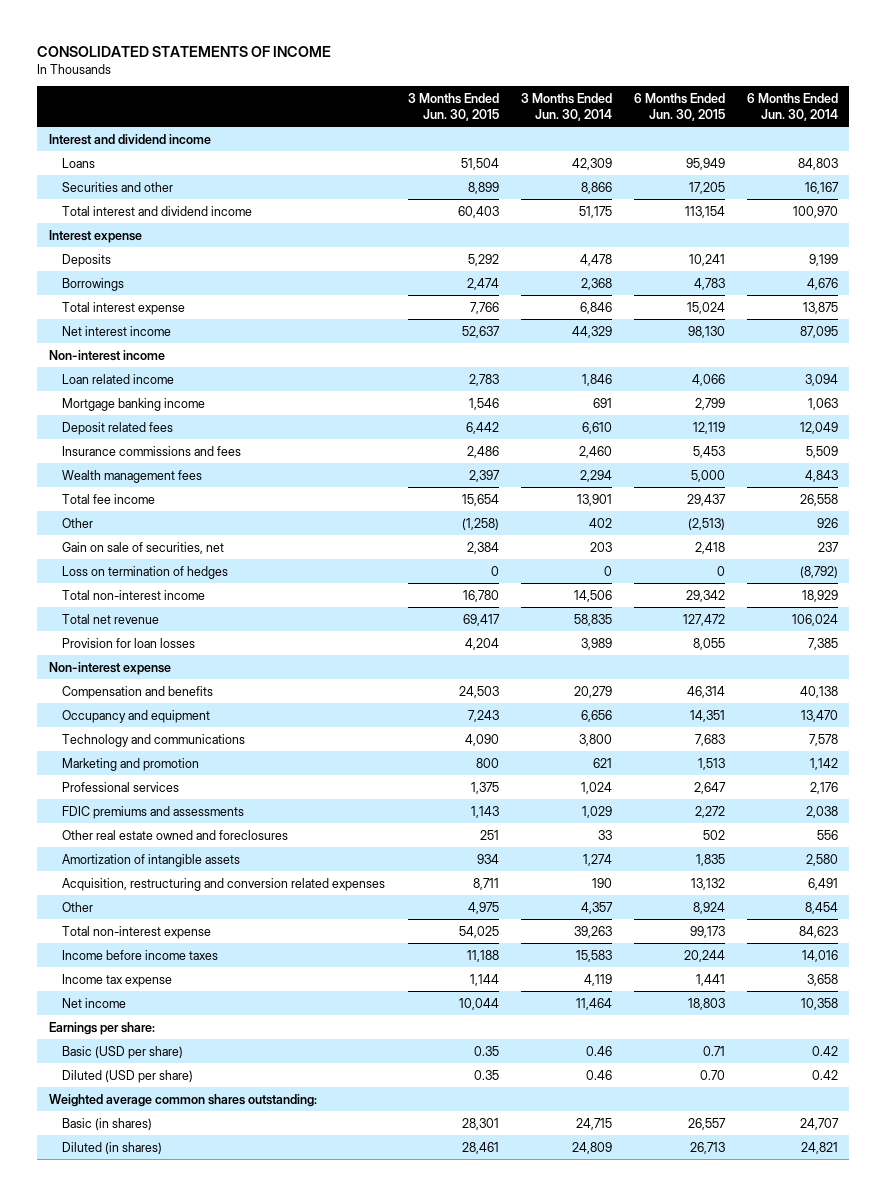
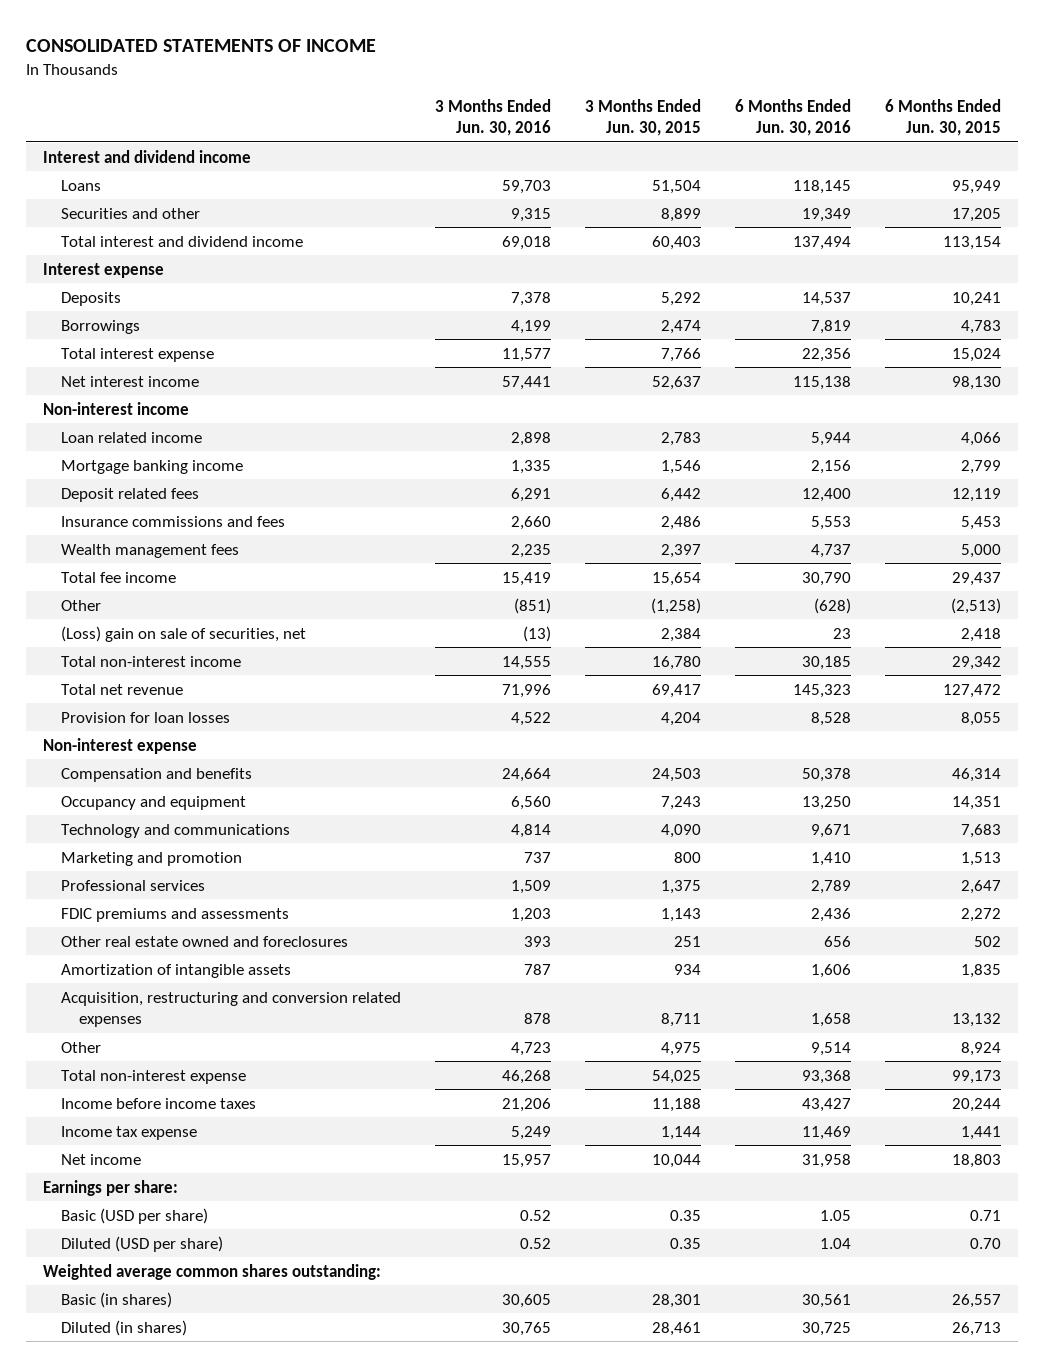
[520,93,612,121] 3 Months Ended Jun. 30, 2014 -> none
[747,93,839,121] 6 Months Ended Jun. 30, 2014 -> none
none -> [434,98,551,137] 3 Months Ended Jun. 30, 2016
none -> [735,98,852,137] 6 Months Ended Jun. 30, 2016
[62,565,229,579] Loss on termination of hedges -> none
[62,541,225,554] Gain on sale of securities, net -> [60,625,306,642] (Loss) gain on sale of securities, net

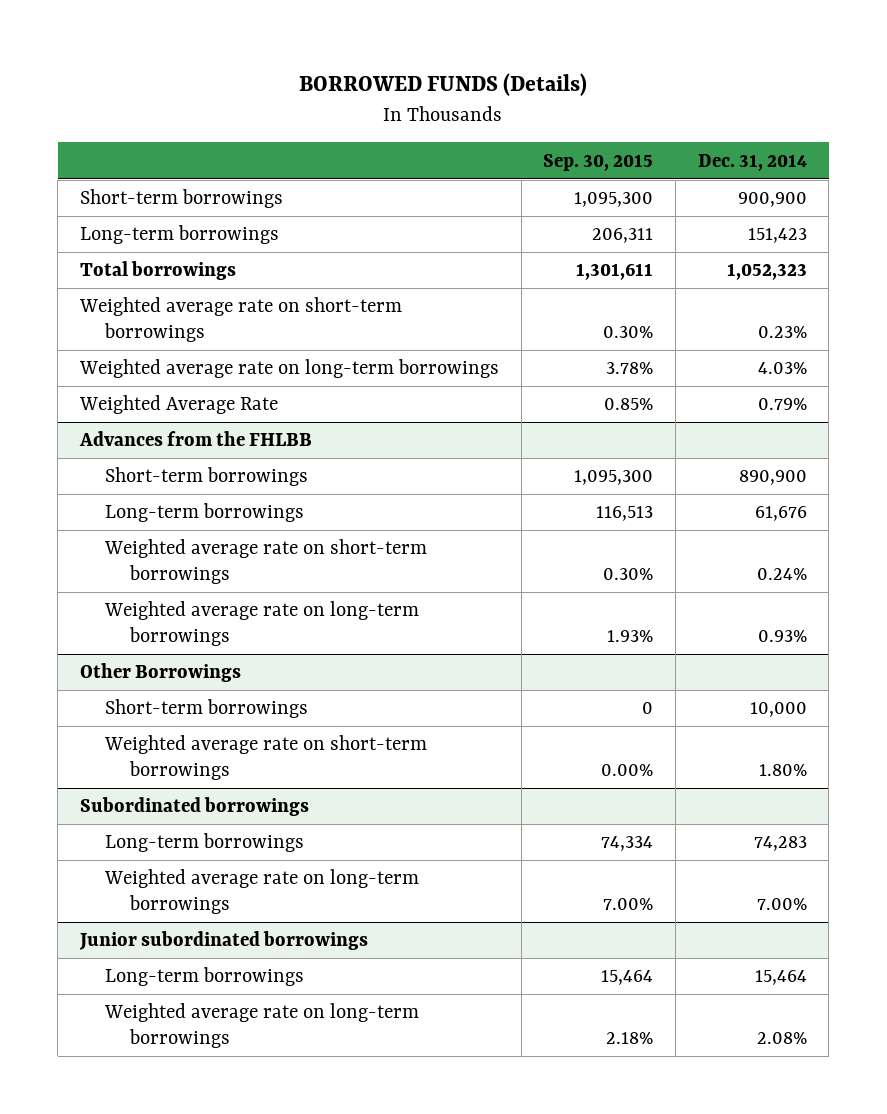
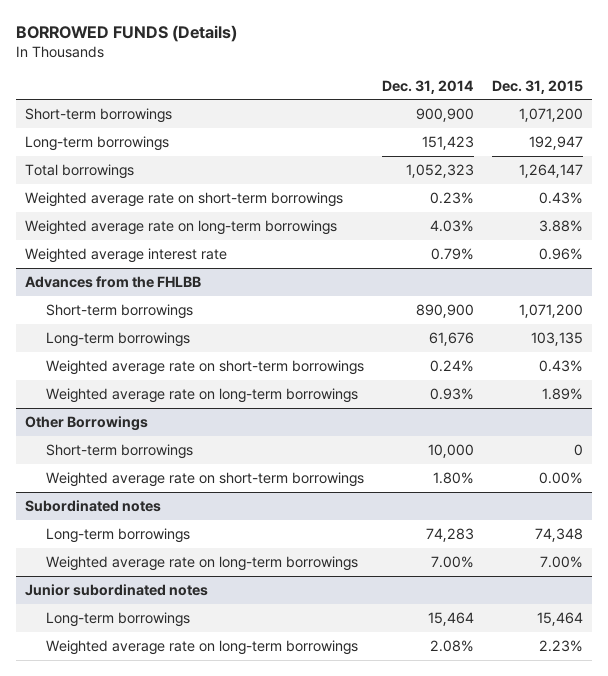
[543,153,654,171] Sep. 30, 2015 -> none
none -> [491,79,583,94] Dec. 31, 2015
[79,395,279,415] Weighted Average Rate -> [24,247,227,263] Weighted average interest rate
[80,797,310,817] Subordinated borrowings -> [24,499,161,512] Subordinated notes
[79,931,369,951] Junior subordinated borrowings -> [24,583,208,596] Junior subordinated notes

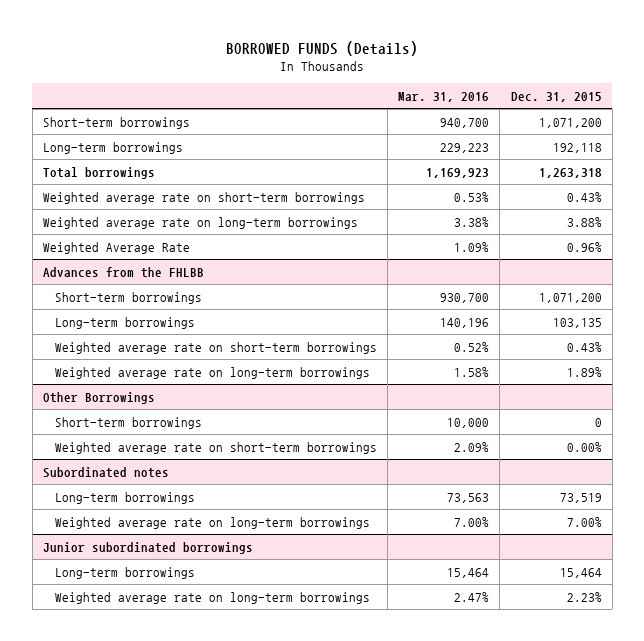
[381,79,474,94] Dec. 31, 2014 -> none
none -> [398,92,490,103] Mar. 31, 2016
[528,135,583,150] 192,947 -> [552,142,602,153] 192,118
[518,163,583,178] 1,264,147 -> [538,167,602,178] 1,263,318
[24,247,227,263] Weighted average interest rate -> [42,241,190,254] Weighted Average Rate
[534,527,583,542] 74,348 -> [559,492,602,503] 73,519
[24,583,208,596] Junior subordinated notes -> [42,541,253,554] Junior subordinated borrowings

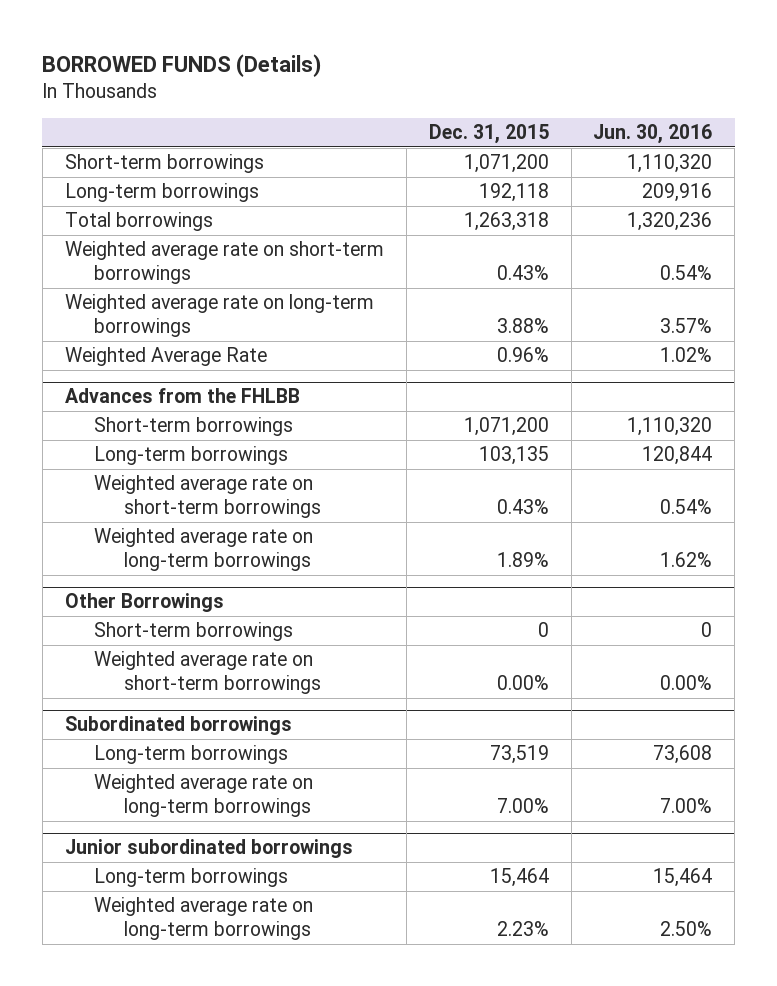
[398,92,490,103] Mar. 31, 2016 -> none
none -> [593,123,713,144] Jun. 30, 2016
[42,466,169,478] Subordinated notes -> [64,716,292,736] Subordinated borrowings

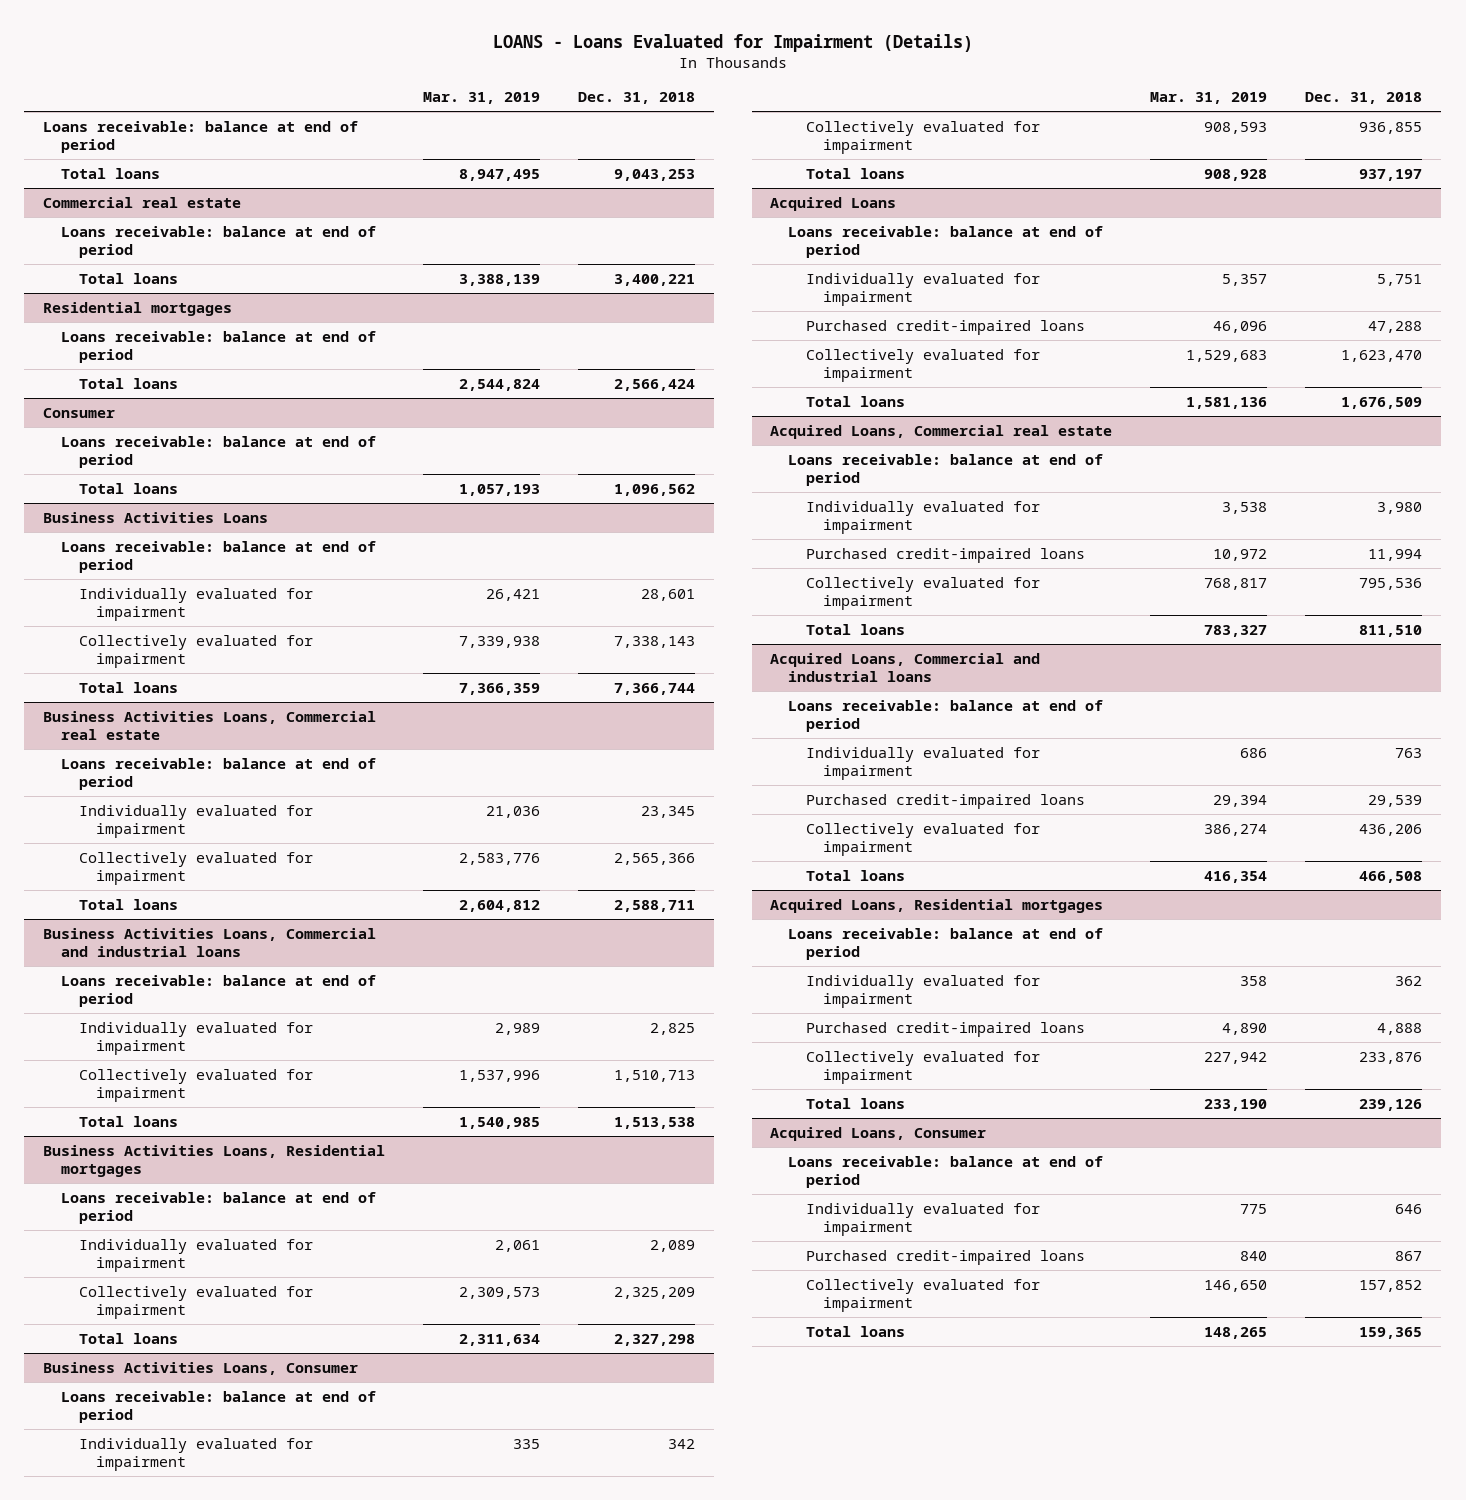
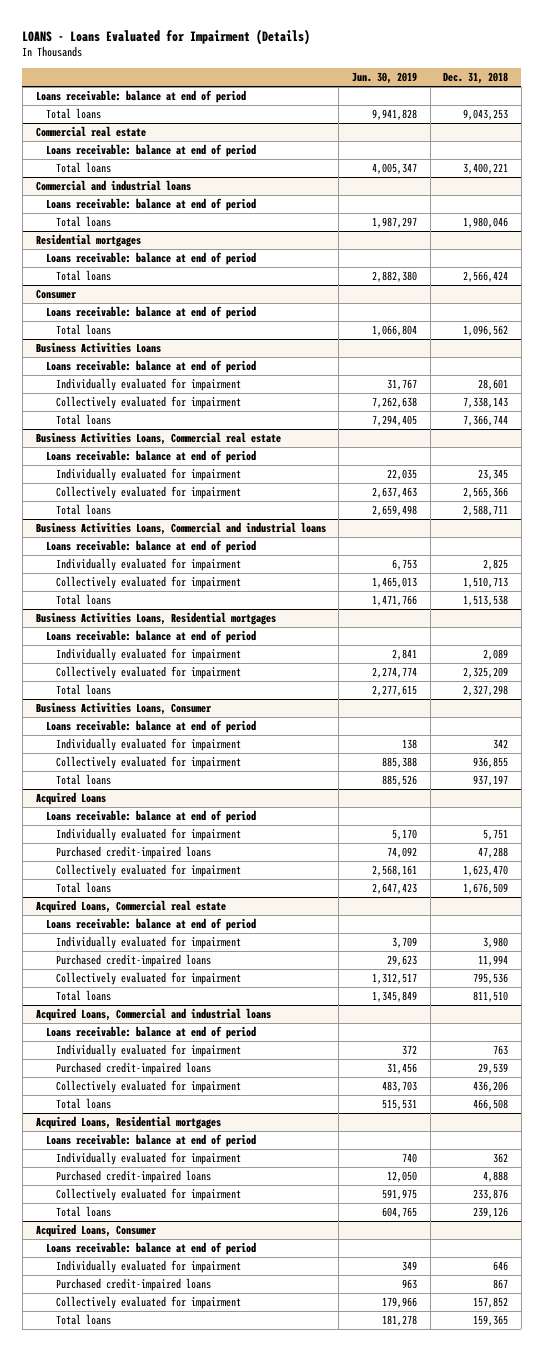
[423,92,541,105] Mar. 31, 2019 -> none
none -> [351,72,417,85] Jun. 30, 2019
none -> [35,180,191,192] Commercial and industrial loans
none -> [45,198,256,212] Loans receivable: balance at end of period
none -> [56,216,112,228] Total loans

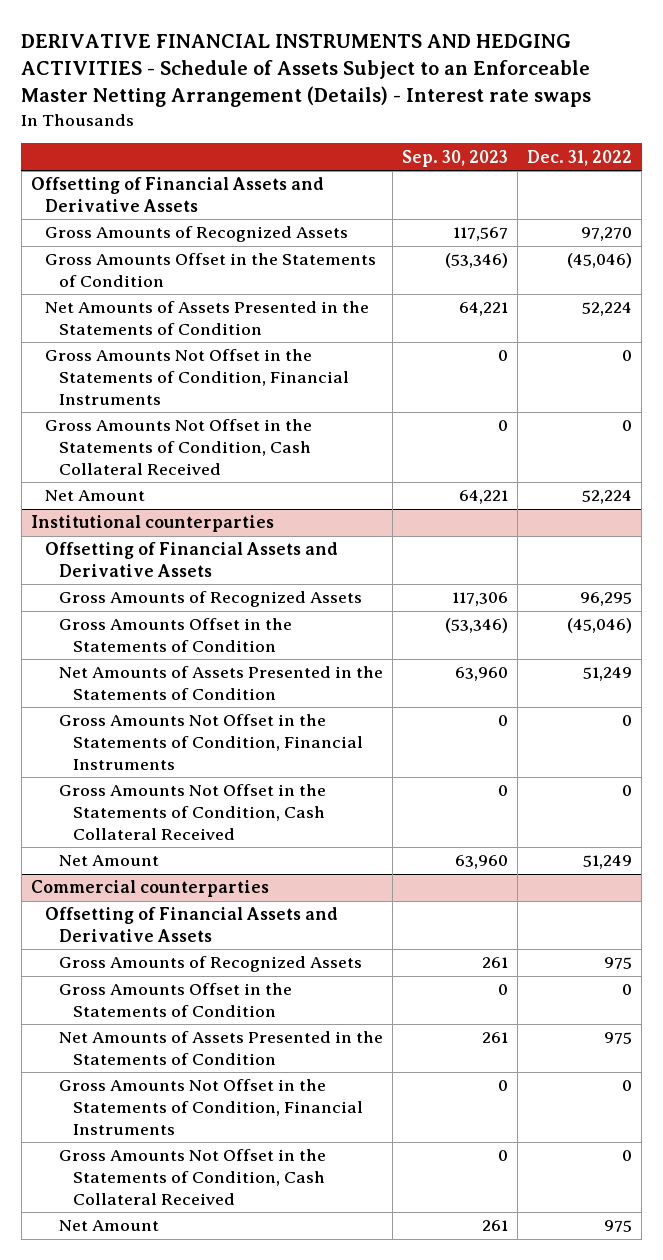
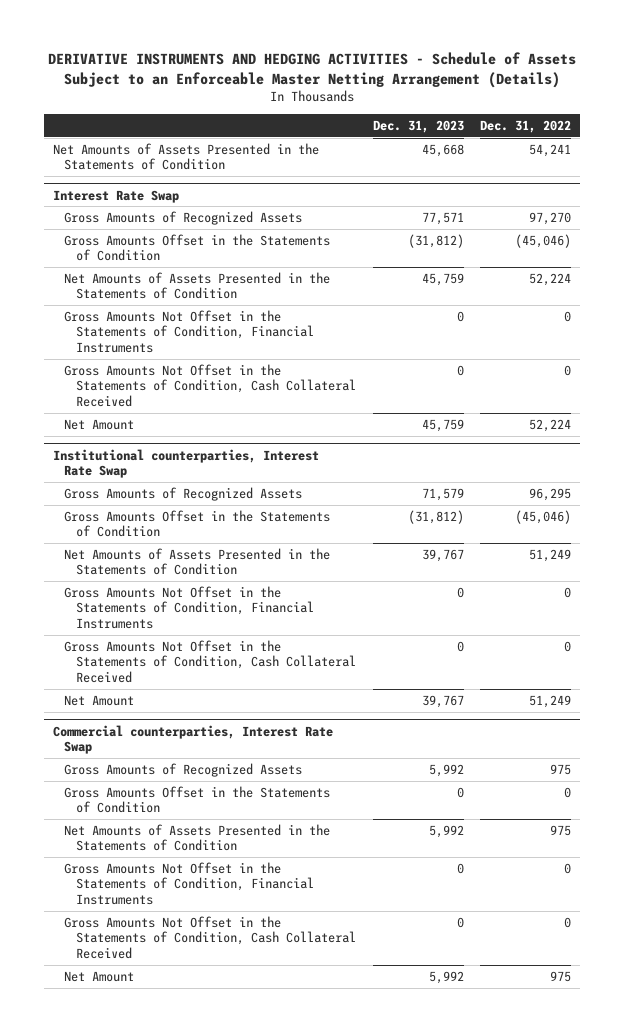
[21,34,592,108] DERIVATIVE FINANCIAL INSTRUMENTS AND HEDGING ACTIVITIES - Schedule of Assets Subject to an Enforceable Master Netting Arrangement (Details) - Interest rate swaps -> [48,52,577,88] DERIVATIVE INSTRUMENTS AND HEDGING ACTIVITIES - Schedule of Assets Subject to an Enforceable Master Netting Arrangement (Details)
[402,149,509,167] Sep. 30, 2023 -> none
none -> [372,119,464,133] Dec. 31, 2023
[30,177,324,212] Offsetting of Financial Assets and Derivative Assets -> none
none -> [52,142,319,171] Net Amounts of Assets Presented in the Statements of Condition
none -> [52,189,179,203] Interest Rate Swap
[30,515,274,533] Institutional counterparties -> none
[44,542,338,577] Offsetting of Financial Assets and Derivative Assets -> none
none -> [52,448,319,479] Institutional counterparties, Interest Rate Swap
[30,880,269,898] Commercial counterparties -> none
[44,907,338,942] Offsetting of Financial Assets and Derivative Assets -> none
none -> [52,724,333,755] Commercial counterparties, Interest Rate Swap

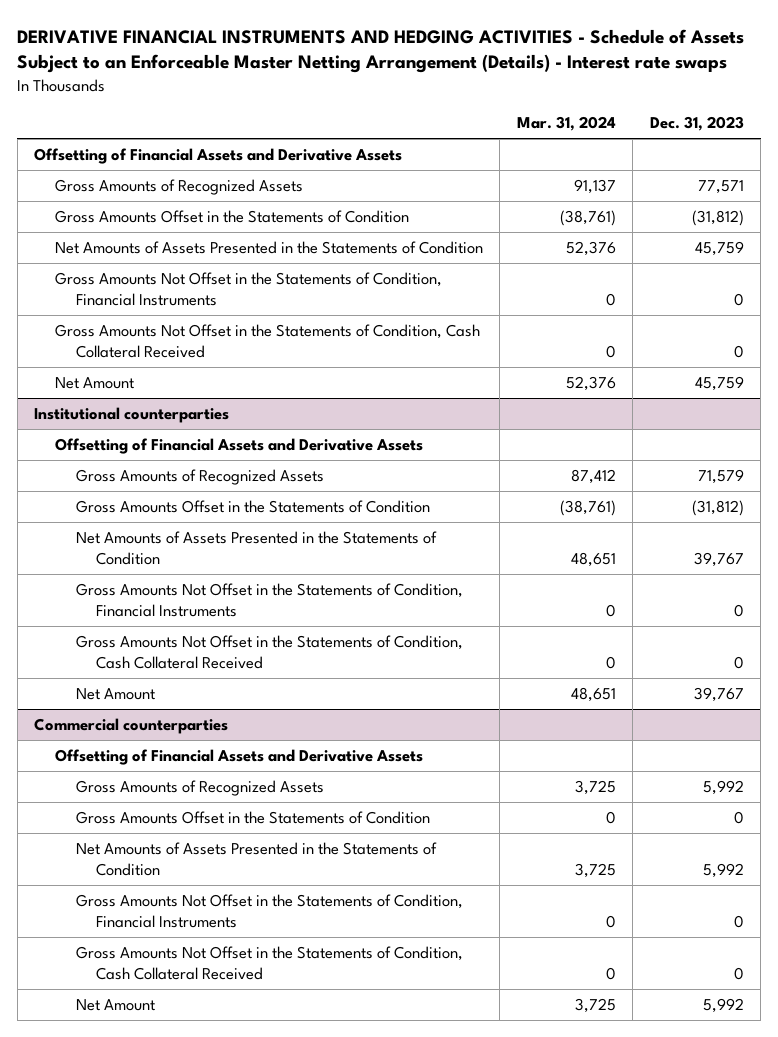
[48,52,577,88] DERIVATIVE INSTRUMENTS AND HEDGING ACTIVITIES - Schedule of Assets Subject to an Enforceable Master Netting Arrangement (Details) -> [17,28,745,74] DERIVATIVE FINANCIAL INSTRUMENTS AND HEDGING ACTIVITIES - Schedule of Assets Subject to an Enforceable Master Netting Arrangement (Details) - Interest rate swaps
[480,119,572,133] Dec. 31, 2022 -> none
none -> [516,116,616,132] Mar. 31, 2024
[52,142,319,171] Net Amounts of Assets Presented in the Statements of Condition -> none
[52,189,179,203] Interest Rate Swap -> none
none -> [34,148,403,165] Offsetting of Financial Assets and Derivative Assets
[52,448,319,479] Institutional counterparties, Interest Rate Swap -> none
none -> [34,407,230,424] Institutional counterparties
none -> [54,438,423,455] Offsetting of Financial Assets and Derivative Assets
[52,724,333,755] Commercial counterparties, Interest Rate Swap -> none
none -> [34,718,229,735] Commercial counterparties
none -> [54,749,423,766] Offsetting of Financial Assets and Derivative Assets

